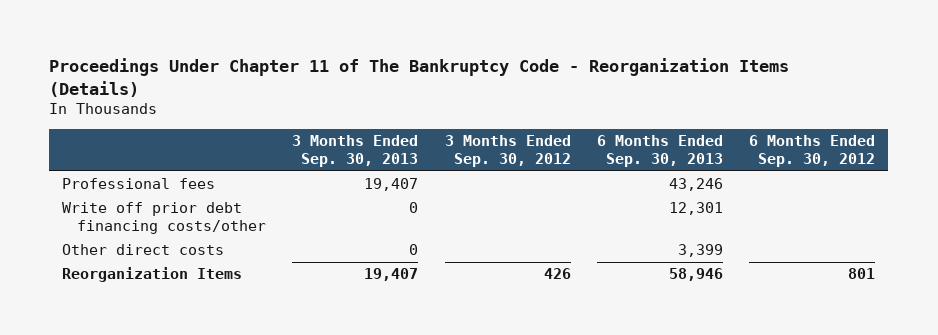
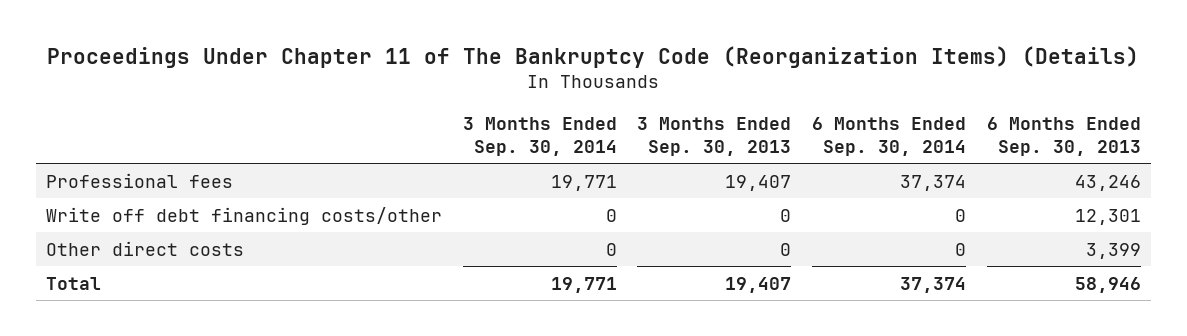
[49,57,790,97] Proceedings Under Chapter 11 of The Bankruptcy Code - Reorganization Items (Details) -> [47,45,1140,68] Proceedings Under Chapter 11 of The Bankruptcy Code (Reorganization Items) (Details)
[444,135,571,168] 3 Months Ended Sep. 30, 2012 -> none
[749,135,876,168] 6 Months Ended Sep. 30, 2012 -> none
none -> [462,117,617,156] 3 Months Ended Sep. 30, 2014
none -> [812,117,967,156] 6 Months Ended Sep. 30, 2014
[62,202,267,235] Write off prior debt financing costs/other -> [45,206,442,225] Write off debt financing costs/other
[62,267,243,283] Reorganization Items -> [45,276,101,290] Total

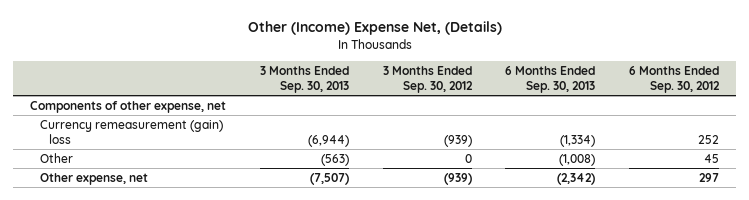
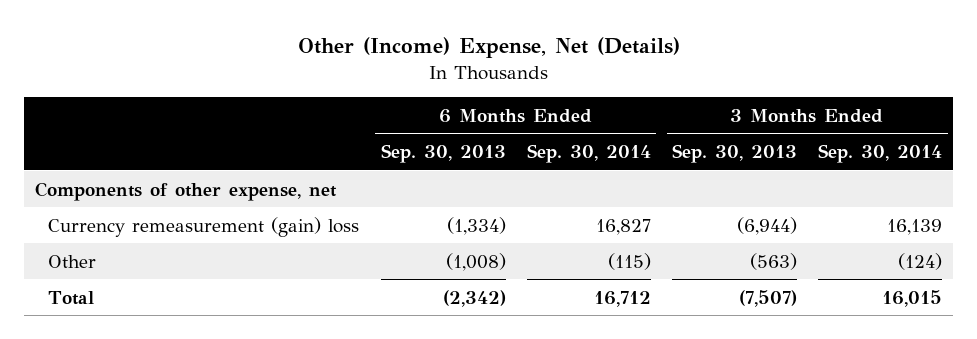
[247,21,502,36] Other (Income) Expense Net, (Details) -> [297,37,680,59] Other (Income) Expense, Net (Details)
[382,66,473,93] 3 Months Ended Sep. 30, 2012 -> none
[629,66,721,93] 6 Months Ended Sep. 30, 2012 -> none
none -> [526,144,651,164] Sep. 30, 2014
none -> [818,144,943,164] Sep. 30, 2014
[39,173,148,186] Other expense, net -> [48,290,95,305] Total

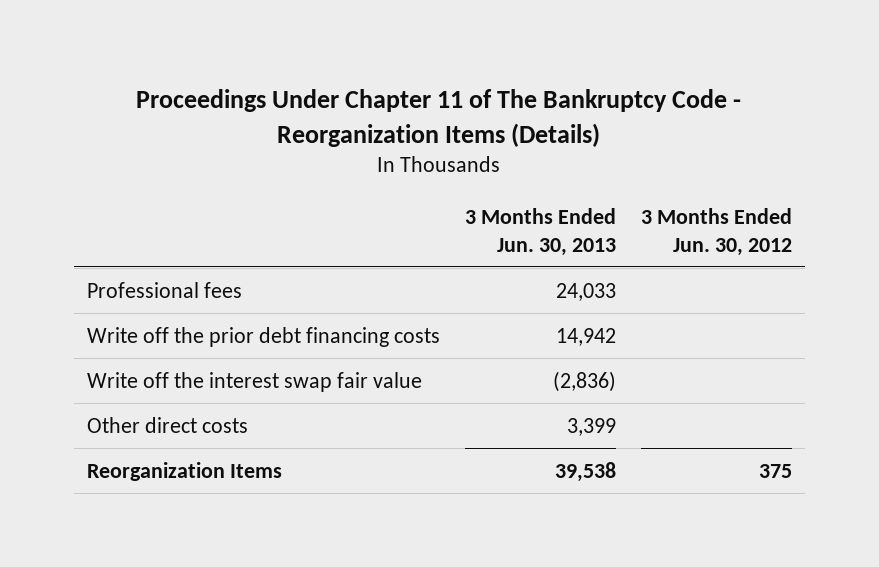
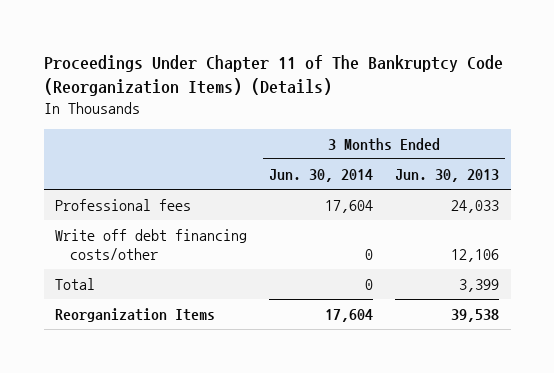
[136,89,742,147] Proceedings Under Chapter 11 of The Bankruptcy Code - Reorganization Items (Details) -> [43,54,503,96] Proceedings Under Chapter 11 of The Bankruptcy Code (Reorganization Items) (Details)
[641,207,793,256] 3 Months Ended Jun. 30, 2012 -> none
none -> [269,169,374,183] Jun. 30, 2014
[86,371,422,392] Write off the interest swap fair value -> none
[86,326,440,347] Write off the prior debt financing costs -> [54,229,247,260] Write off debt financing costs/other
[555,327,616,346] 14,942 -> [451,248,500,262] 12,106
[86,416,248,433] Other direct costs -> [54,278,95,291] Total

